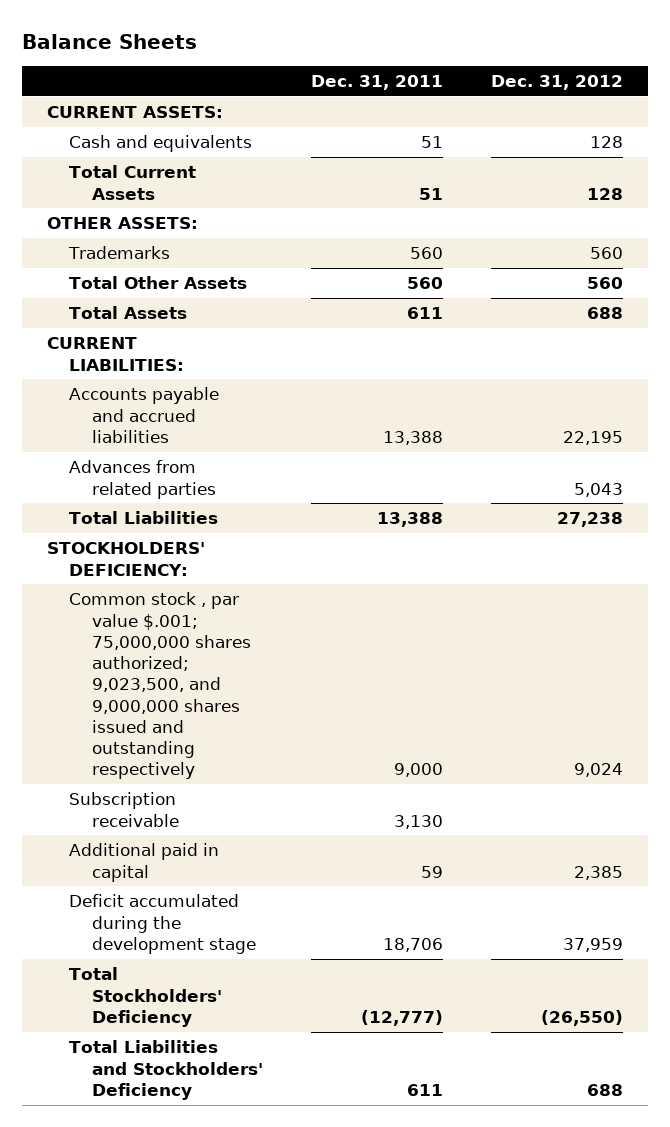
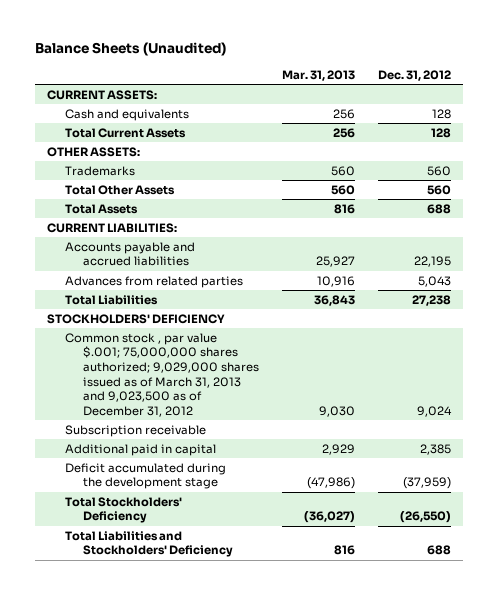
[22,33,198,49] Balance Sheets -> [35,42,227,57] Balance Sheets (Unaudited)
[311,74,444,90] Dec. 31, 2011 -> none
none -> [282,70,356,82] Mar. 31, 2013
[46,542,205,576] STOCKHOLDERS' DEFICIENCY: -> [46,313,225,324] STOCKHOLDERS' DEFICIENCY
[69,592,252,780] Common stock , par value $.001; 75,000,000 shares authorized; 9,023,500, and 9,000,000 shares issued and outstanding respectively -> [64,332,259,417] Common stock , par value $.001; 75,000,000 shares authorized; 9,029,000 shares issued as of March 31, 2013 and 9,023,500 as of December 31, 2012
[563,937,624,952] 37,959 -> [403,477,452,490] (37,959)

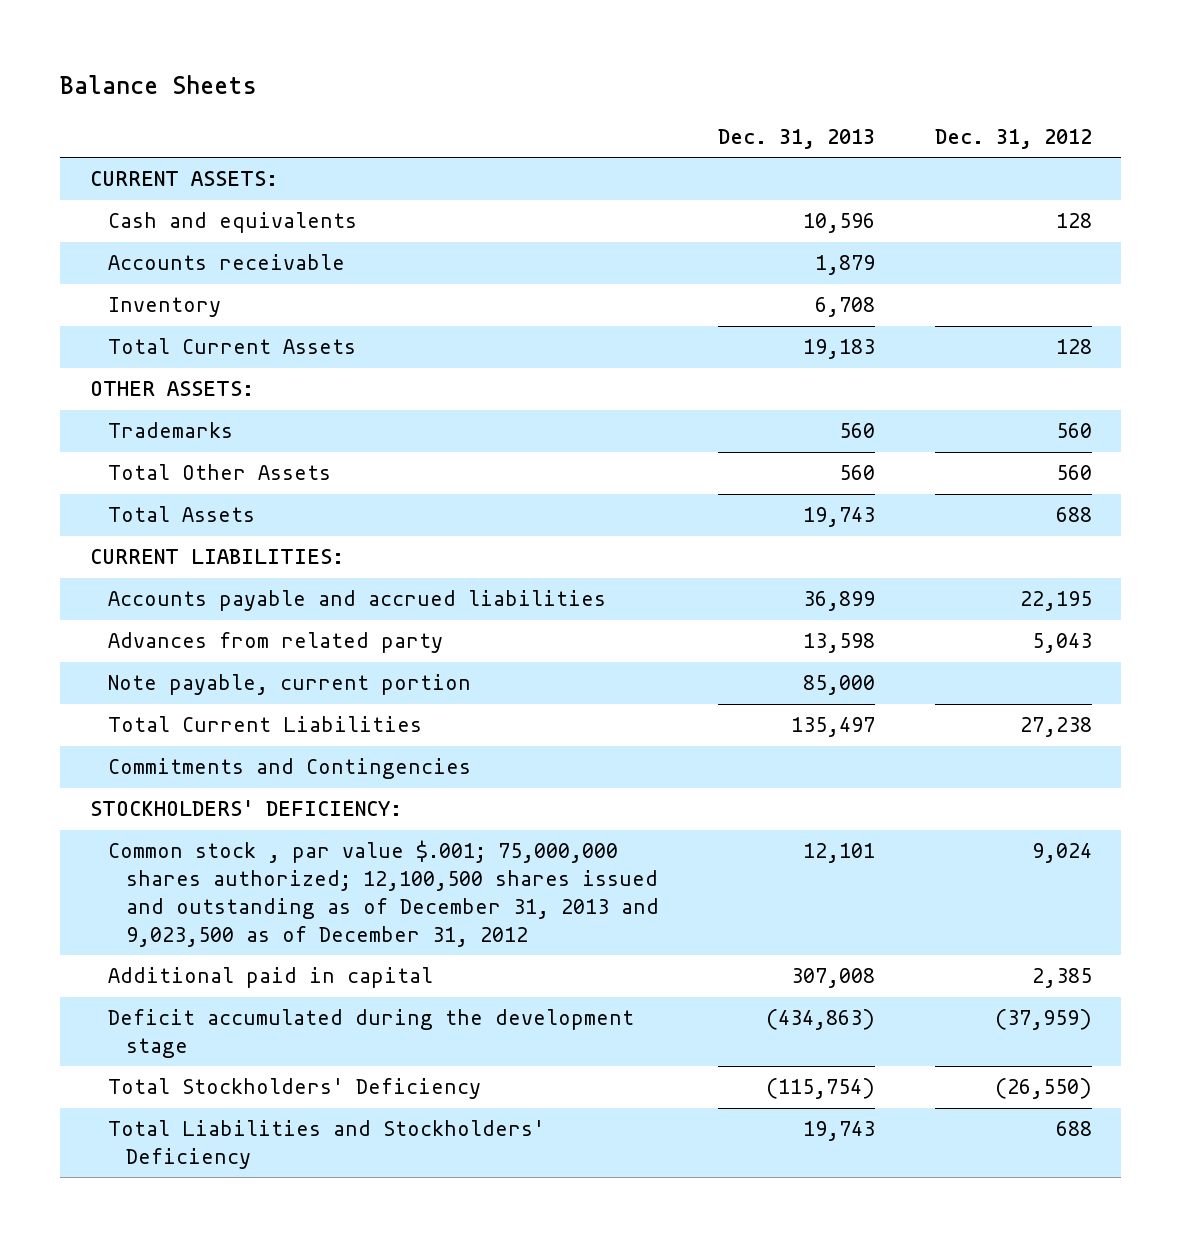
[35,42,227,57] Balance Sheets (Unaudited) -> [60,74,258,94] Balance Sheets
[282,70,356,82] Mar. 31, 2013 -> none
none -> [718,128,876,149] Dec. 31, 2013
none -> [107,254,345,271] Accounts receivable
none -> [107,297,221,318] Inventory
[64,424,206,437] Subscription receivable -> none
[64,275,243,288] Advances from related parties -> [107,632,443,654] Advances from related party
none -> [107,674,471,696] Note payable, current portion
[64,294,158,305] Total Liabilities -> [107,716,422,733] Total Current Liabilities
none -> [107,758,471,780] Commitments and Contingencies
[46,313,225,324] STOCKHOLDERS' DEFICIENCY -> [90,800,403,817] STOCKHOLDERS' DEFICIENCY:
[64,332,259,417] Common stock , par value $.001; 75,000,000 shares authorized; 9,029,000 shares issued as of March 31, 2013 and 9,023,500 as of December 31, 2012 -> [107,840,659,947] Common stock , par value $.001; 75,000,000 shares authorized; 12,100,500 shares issued and outstanding as of December 31, 2013 and 9,023,500 as of December 31, 2012

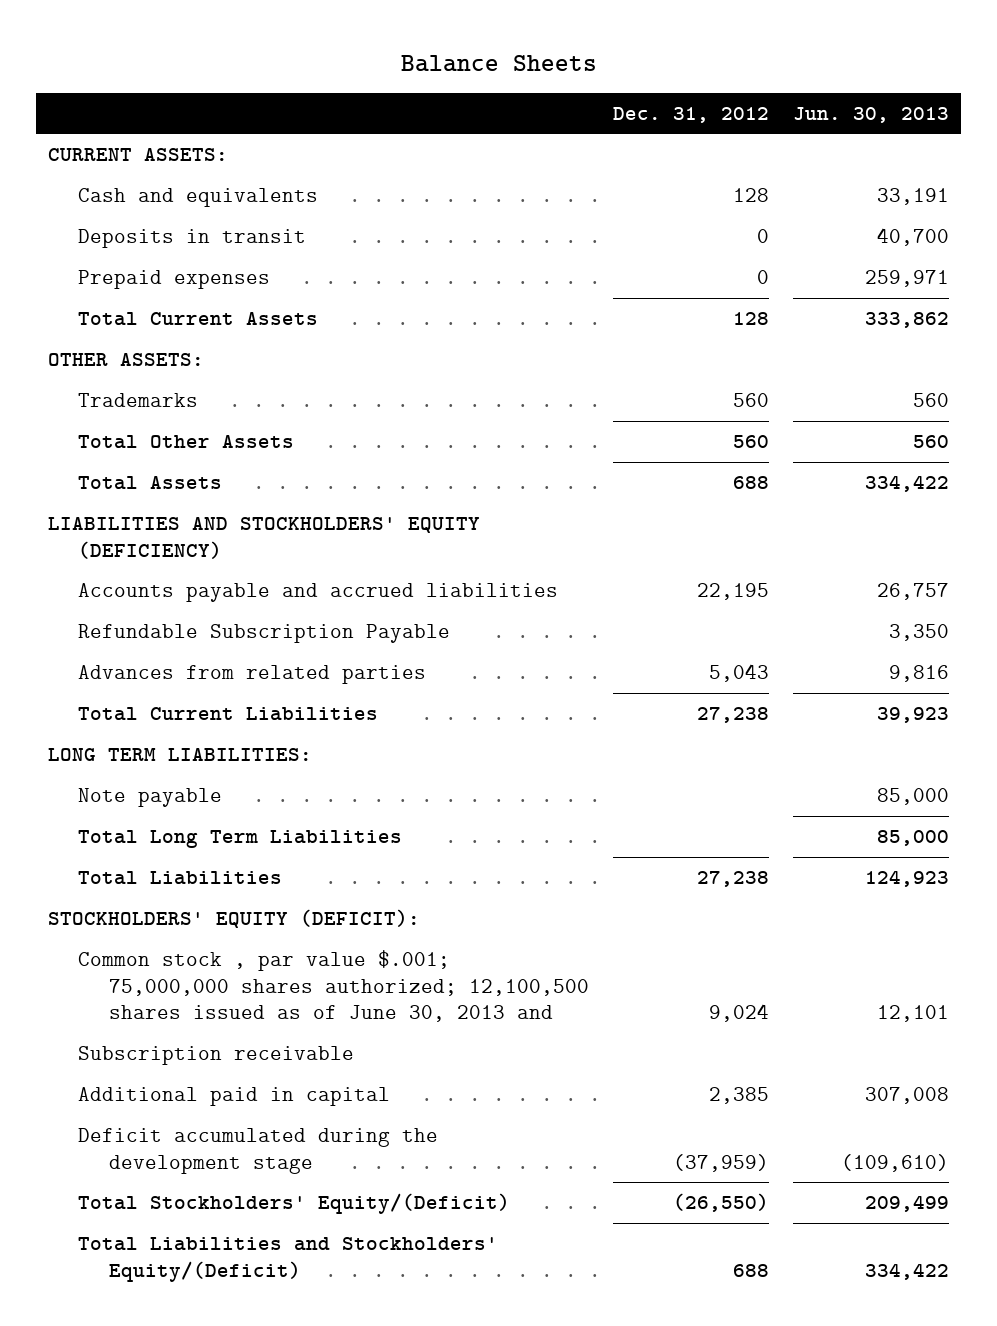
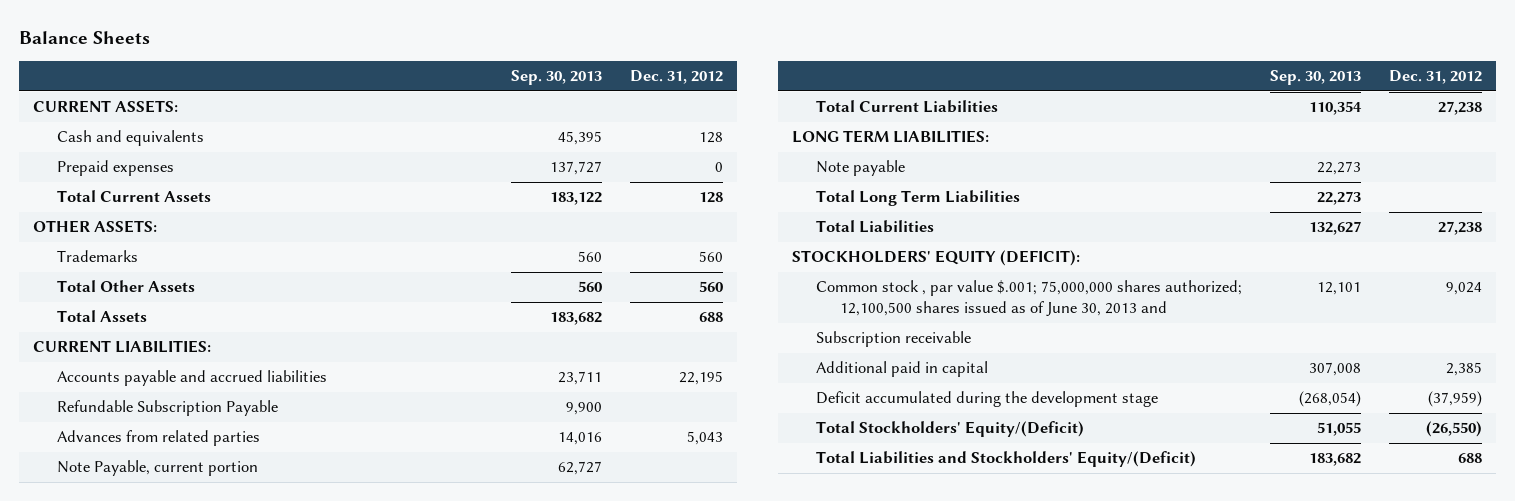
[792,106,949,123] Jun. 30, 2013 -> none
none -> [510,69,602,85] Sep. 30, 2013
[78,229,307,249] Deposits in transit -> none
[48,517,481,559] LIABILITIES AND STOCKHOLDERS' EQUITY (DEFICIENCY) -> none
none -> [32,340,211,354] CURRENT LIABILITIES:
none -> [56,460,258,477] Note Payable, current portion

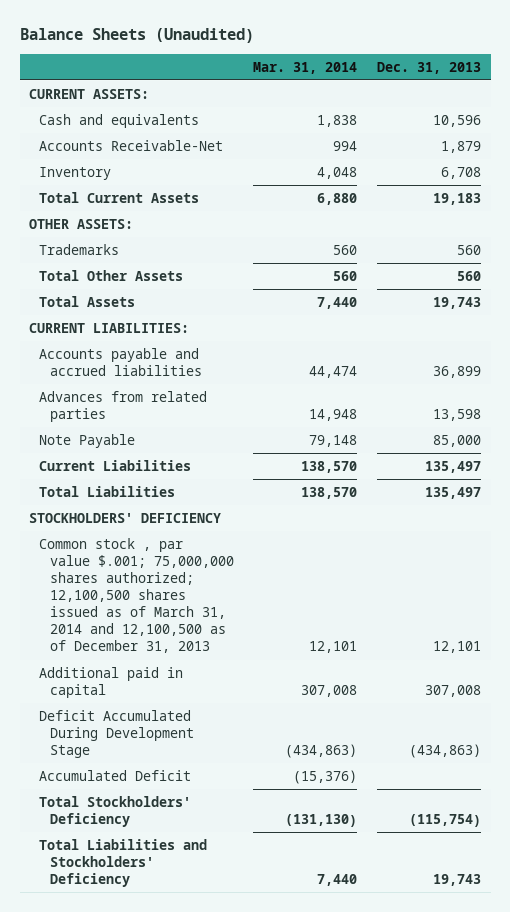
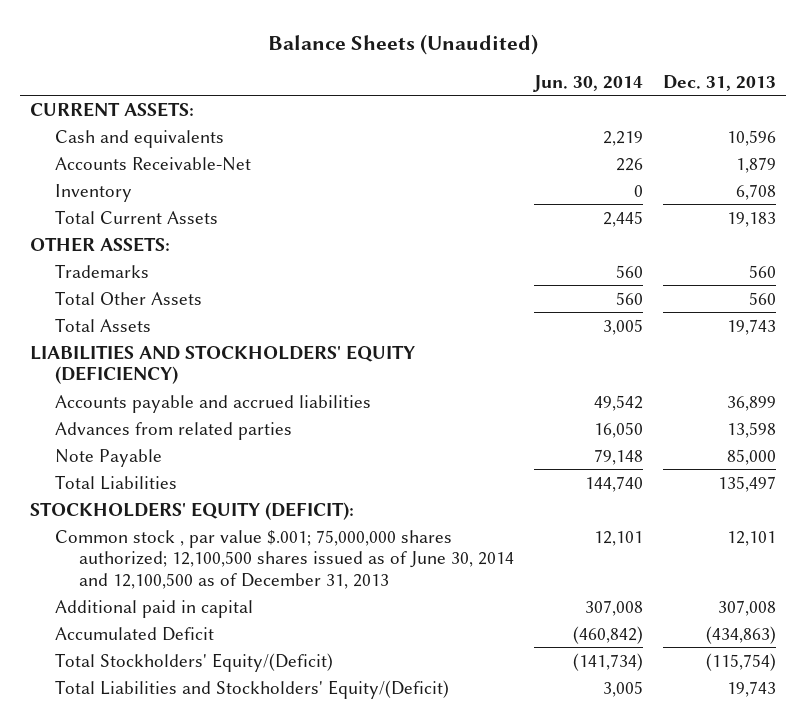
[253,61,358,74] Mar. 31, 2014 -> none
none -> [532,75,643,93] Jun. 30, 2014
[29,322,190,333] CURRENT LIABILITIES: -> none
none -> [30,344,416,385] LIABILITIES AND STOCKHOLDERS' EQUITY (DEFICIENCY)
[39,459,192,471] Current Liabilities -> none
[29,512,222,523] STOCKHOLDERS' DEFICIENCY -> [30,501,355,520] STOCKHOLDERS' EQUITY (DEFICIT):
[39,537,234,654] Common stock , par value $.001; 75,000,000 shares authorized; 12,100,500 shares issued as of March 31, 2014 and 12,100,500 as of December 31, 2013 -> [54,529,514,590] Common stock , par value $.001; 75,000,000 shares authorized; 12,100,500 shares issued as of June 30, 2014 and 12,100,500 as of December 31, 2013
[39,769,192,781] Accumulated Deficit -> none
[39,709,194,759] Deficit Accumulated During Development Stage -> [54,626,214,641] Accumulated Deficit
[39,795,192,827] Total Stockholders' Deficiency -> [54,652,333,672] Total Stockholders' Equity/(Deficit)
[39,838,208,888] Total Liabilities and Stockholders' Deficiency -> [54,679,449,699] Total Liabilities and Stockholders' Equity/(Deficit)

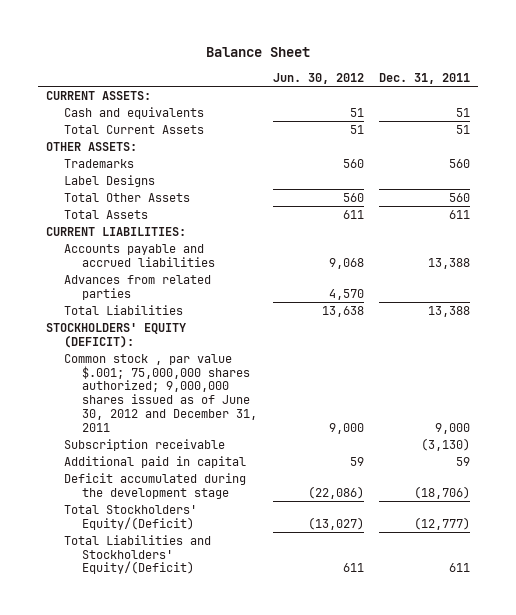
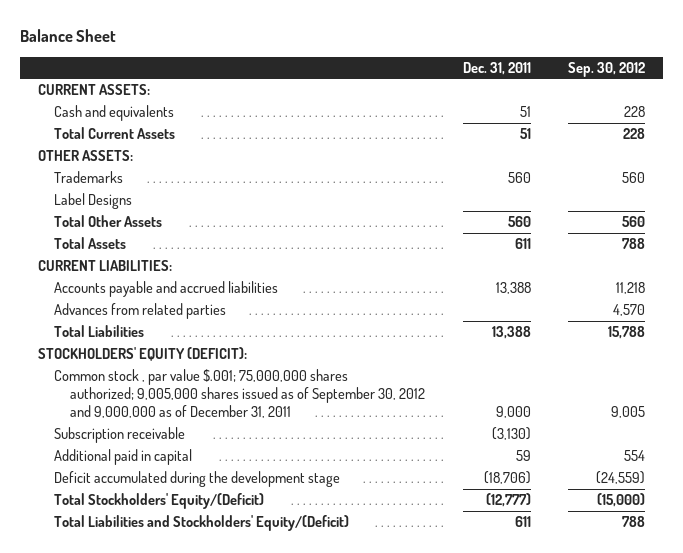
[272,72,364,84] Jun. 30, 2012 -> none
none -> [567,61,645,77] Sep. 30, 2012
[64,354,258,432] Common stock , par value $.001; 75,000,000 shares authorized; 9,000,000 shares issued as of June 30, 2012 and December 31, 2011 -> [54,369,426,419] Common stock , par value $.001; 75,000,000 shares authorized; 9,005,000 shares issued as of September 30, 2012 and 9,000,000 as of December 31, 2011

